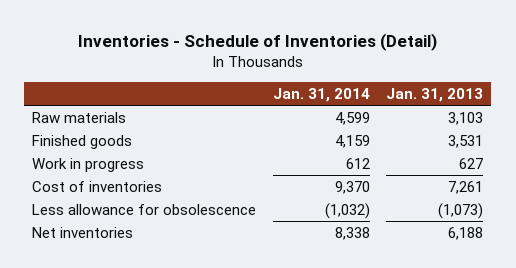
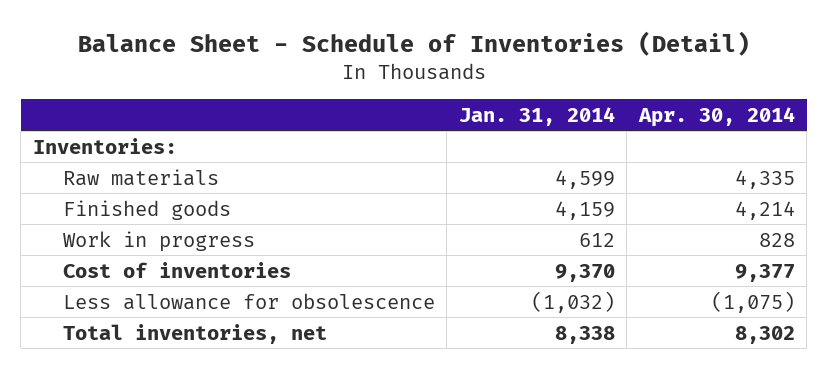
[77,33,437,52] Inventories - Schedule of Inventories (Detail) -> [77,30,750,56] Balance Sheet - Schedule of Inventories (Detail)
[386,87,484,102] Jan. 31, 2013 -> none
none -> [637,106,795,127] Apr. 30, 2014
none -> [32,137,177,154] Inventories:
[32,226,134,238] Net inventories -> [62,323,327,344] Total inventories, net

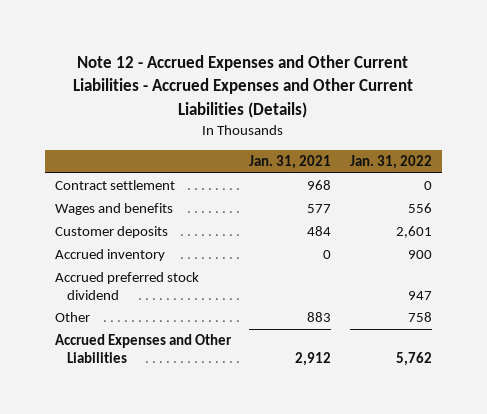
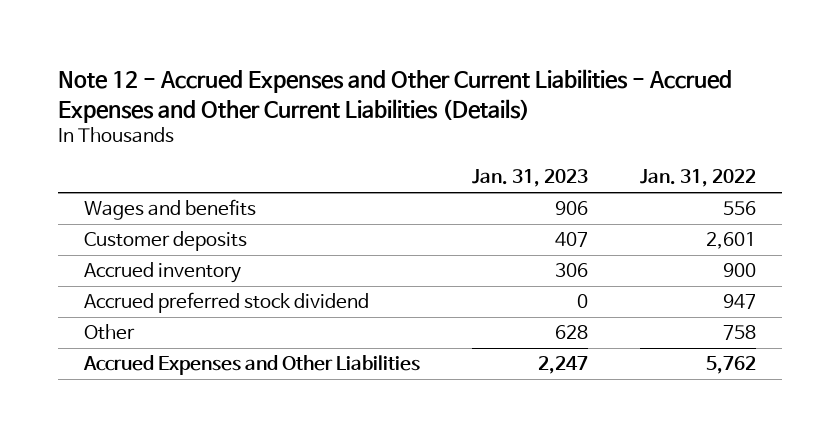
[249,155,332,170] Jan. 31, 2021 -> none
none -> [471,169,588,188] Jan. 31, 2023
[54,180,175,191] Contract settlement -> none

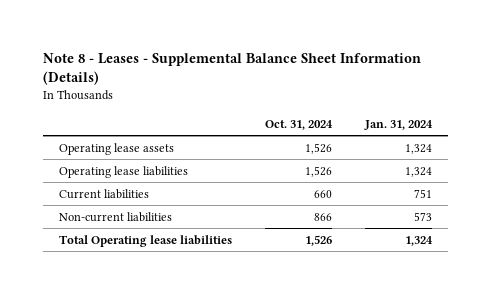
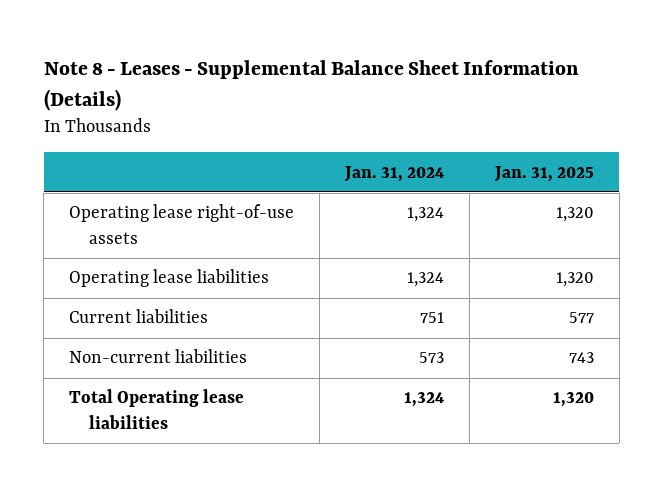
[265,119,334,130] Oct. 31, 2024 -> none
none -> [493,165,594,182] Jan. 31, 2025
[59,142,175,155] Operating lease assets -> [69,204,295,244] Operating lease right-of-use assets

